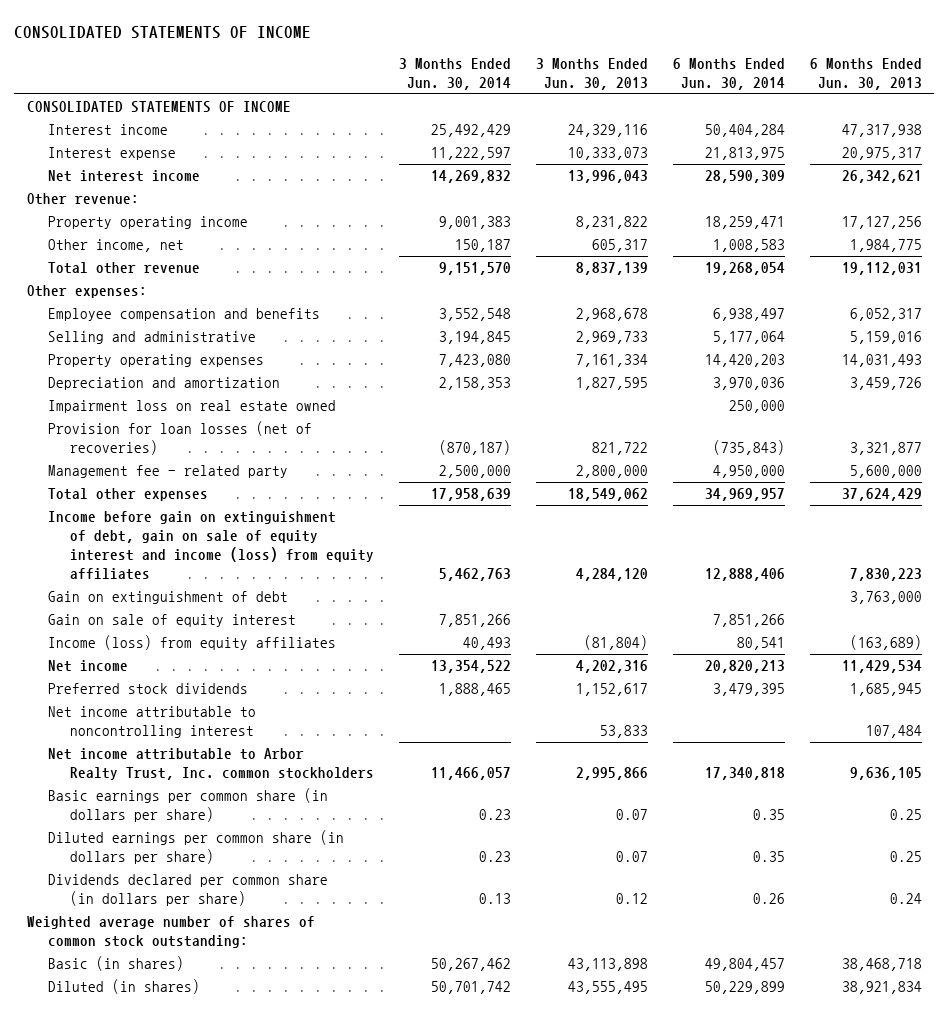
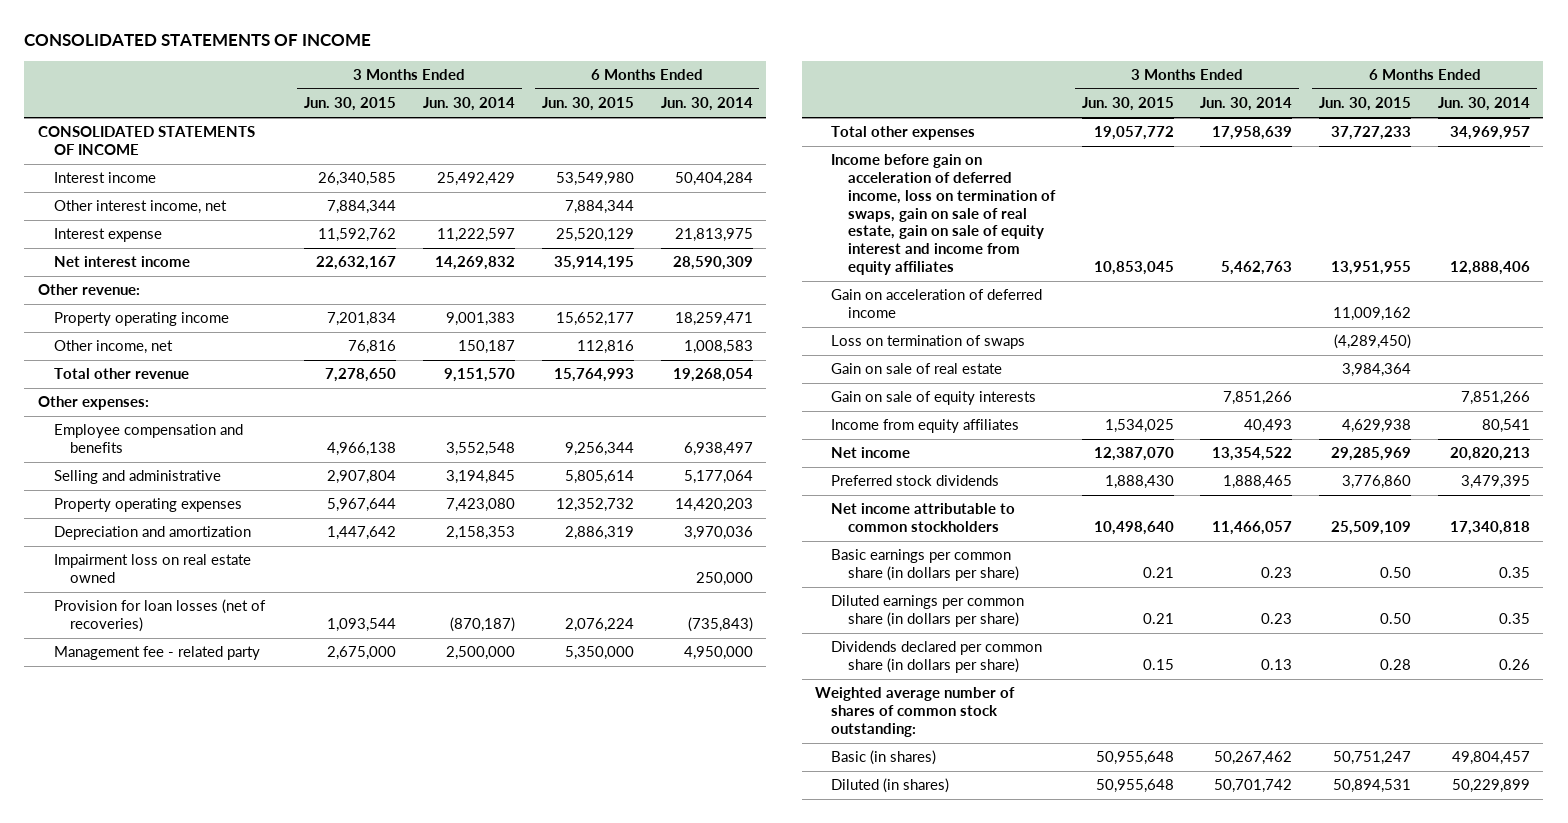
[535,57,648,90] 3 Months Ended Jun. 30, 2013 -> none
[809,57,922,90] 6 Months Ended Jun. 30, 2013 -> none
none -> [304,97,397,112] Jun. 30, 2015
none -> [541,97,634,112] Jun. 30, 2015
none -> [53,200,227,215] Other interest income, net
[48,591,289,605] Gain on extinguishment of debt -> none
[48,511,374,580] Income before gain on extinguishment of debt, gain on sale of equity interest and income (loss) from equity affiliates -> [831,154,1056,275] Income before gain on acceleration of deferred income, loss on termination of swaps, gain on sale of real estate, gain on sale of equity interest and income from equity affiliates
none -> [831,289,1043,319] Gain on acceleration of deferred income
none -> [831,335,1026,350] Loss on termination of swaps
none -> [831,363,1003,375] Gain on sale of real estate
[48,614,297,628] Gain on sale of equity interest -> [831,391,1037,406] Gain on sale of equity interests
[48,635,337,651] Income (loss) from equity affiliates -> [831,419,1020,434] Income from equity affiliates
[48,706,257,739] Net income attributable to noncontrolling interest -> none
[48,748,374,781] Net income attributable to Arbor Realty Trust, Inc. common stockholders -> [831,503,1016,533] Net income attributable to common stockholders

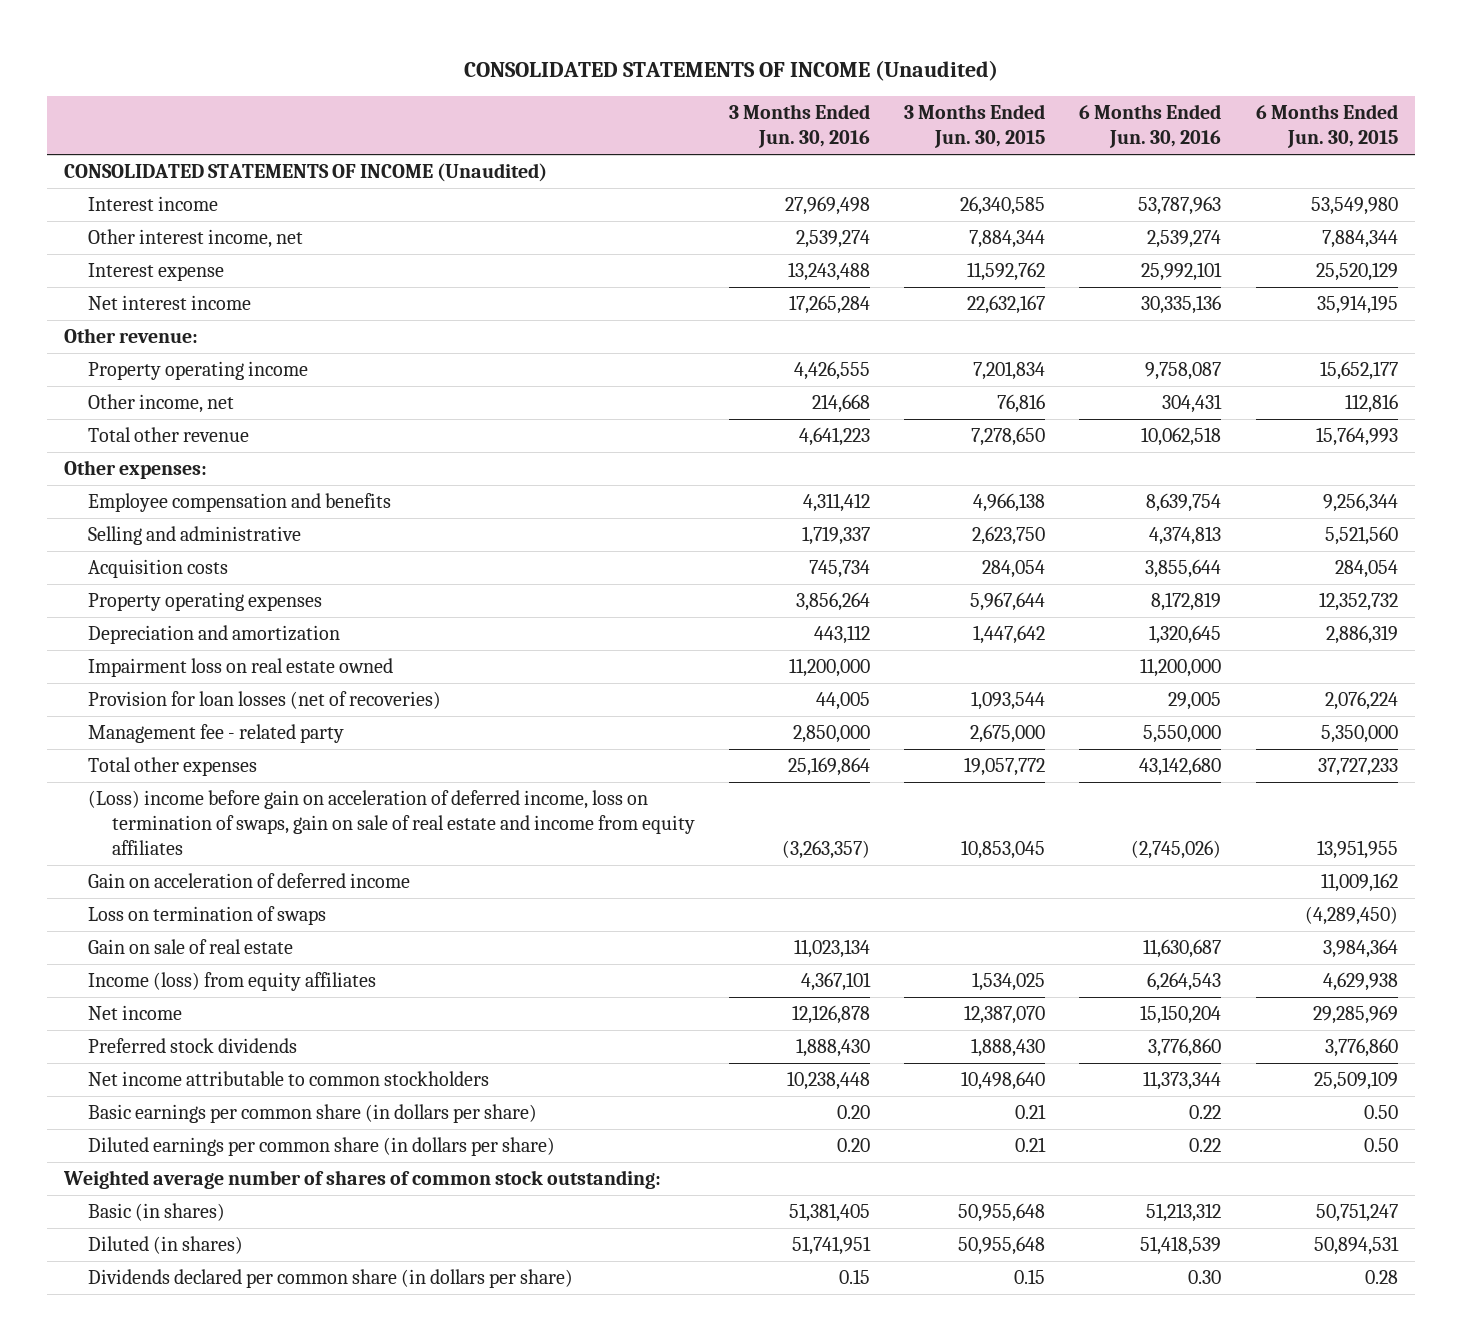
[24,34,372,47] CONSOLIDATED STATEMENTS OF INCOME -> [463,60,998,82] CONSOLIDATED STATEMENTS OF INCOME (Unaudited)
[422,97,515,112] Jun. 30, 2014 -> none
[660,97,753,112] Jun. 30, 2014 -> none
none -> [728,104,870,149] 3 Months Ended Jun. 30, 2016
none -> [1079,104,1222,149] 6 Months Ended Jun. 30, 2016
[37,126,255,156] CONSOLIDATED STATEMENTS OF INCOME -> [64,162,548,182] CONSOLIDATED STATEMENTS OF INCOME (Unaudited)
[327,470,397,485] 2,907,804 -> [972,525,1046,545] 2,623,750
[564,470,634,485] 5,805,614 -> [1324,525,1398,545] 5,521,560
none -> [87,558,228,578] Acquisition costs
[831,154,1056,275] Income before gain on acceleration of deferred income, loss on termination of swaps, gain on sale of real estate, gain on sale of equity interest and income from equity affiliates -> [87,789,695,855] (Loss) income before gain on acceleration of deferred income, loss on termination of swaps, gain on sale of real estate and income from equity affiliates
[831,391,1037,406] Gain on sale of equity interests -> none
[831,419,1020,434] Income from equity affiliates -> [87,971,376,991] Income (loss) from equity affiliates
[831,641,1043,674] Dividends declared per common share (in dollars per share) -> [87,1268,573,1288] Dividends declared per common share (in dollars per share)

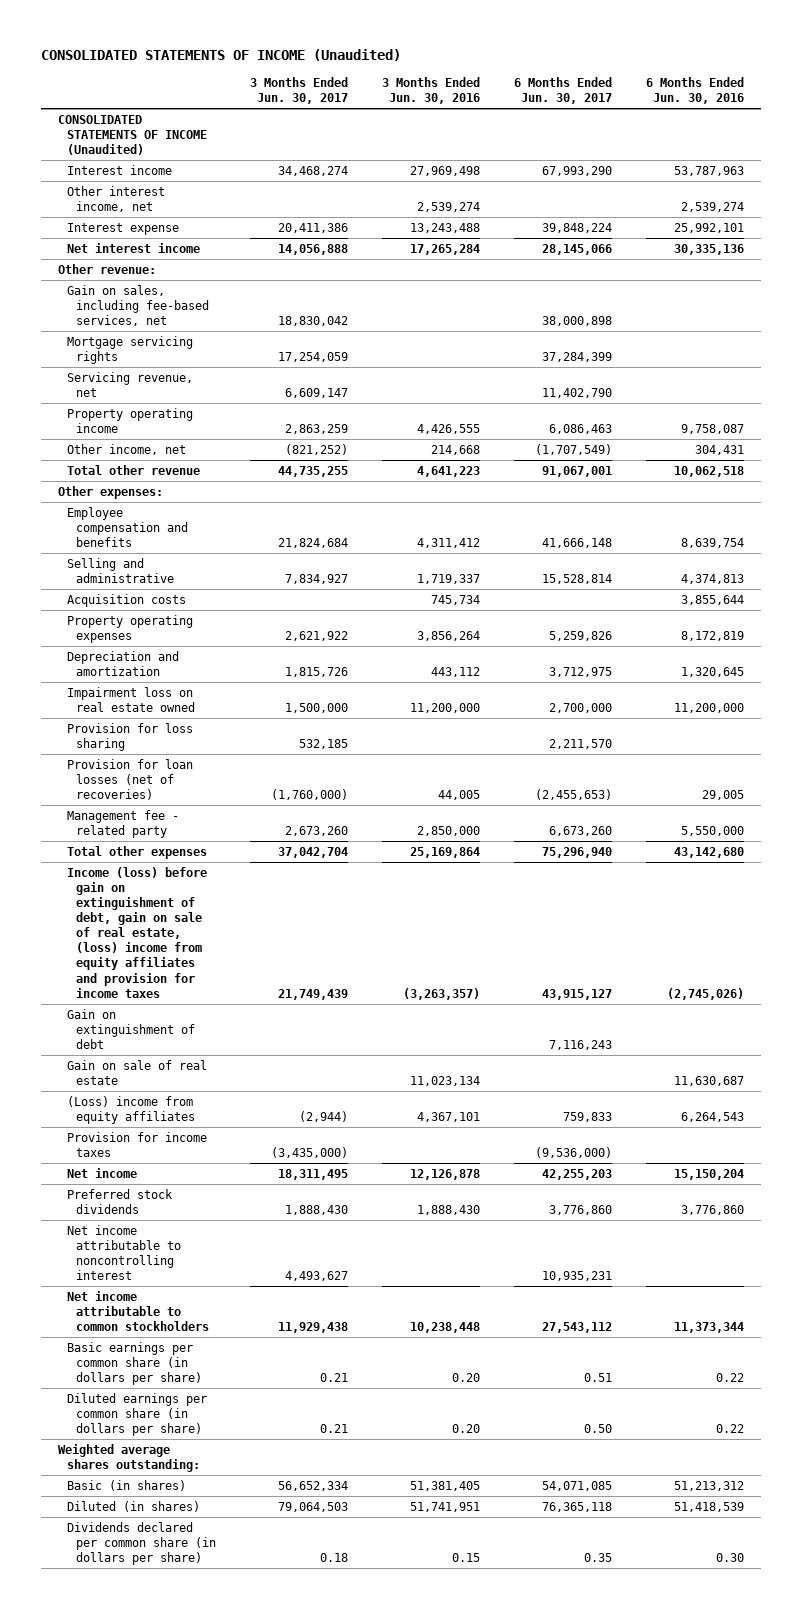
[904,104,1046,149] 3 Months Ended Jun. 30, 2015 -> none
[1255,104,1398,149] 6 Months Ended Jun. 30, 2015 -> none
none -> [249,77,348,105] 3 Months Ended Jun. 30, 2017
none -> [513,77,612,105] 6 Months Ended Jun. 30, 2017
none -> [67,285,209,327] Gain on sales, including fee-based services, net
none -> [67,336,194,365] Mortgage servicing rights
none -> [67,372,194,398] Servicing revenue, net
none -> [67,723,194,752] Provision for loss sharing
[87,872,410,888] Gain on acceleration of deferred income -> none
[87,905,326,925] Loss on termination of swaps -> none
[87,789,695,855] (Loss) income before gain on acceleration of deferred income, loss on termination of swaps, gain on sale of real estate and income from equity affiliates -> [67,867,208,998] Income (loss) before gain on extinguishment of debt, gain on sale of real estate, (loss) income from equity affiliates and provision for income taxes
none -> [67,1009,195,1050] Gain on extinguishment of debt
[87,971,376,991] Income (loss) from equity affiliates -> [67,1096,195,1125] (Loss) income from equity affiliates
none -> [67,1132,208,1158] Provision for income taxes
none -> [67,1225,181,1281] Net income attributable to noncontrolling interest
[63,1169,662,1189] Weighted average number of shares of common stock outstanding: -> [58,1444,201,1473] Weighted average shares outstanding:

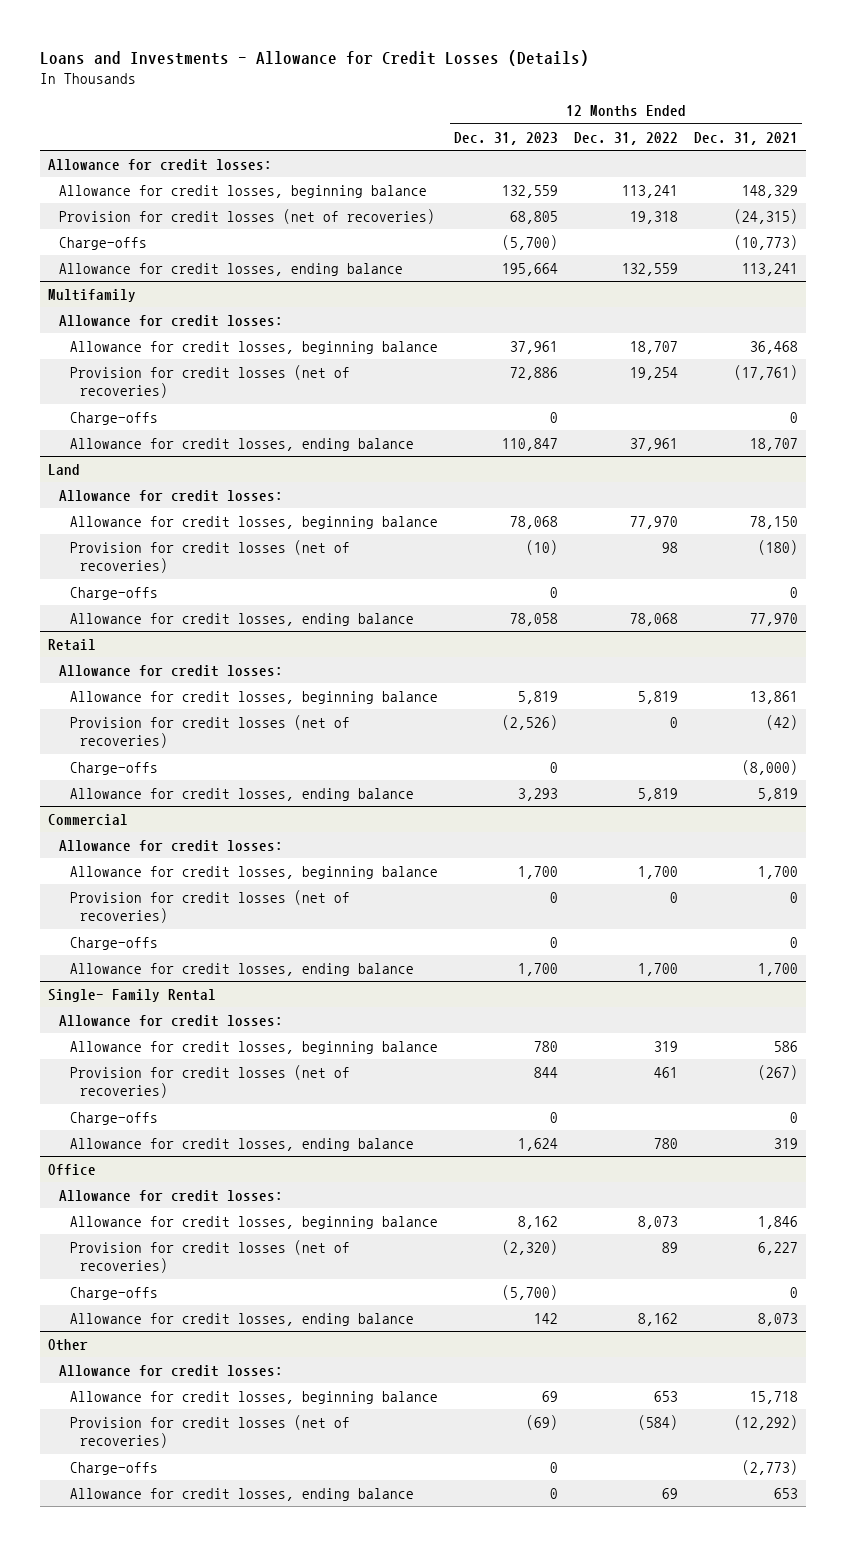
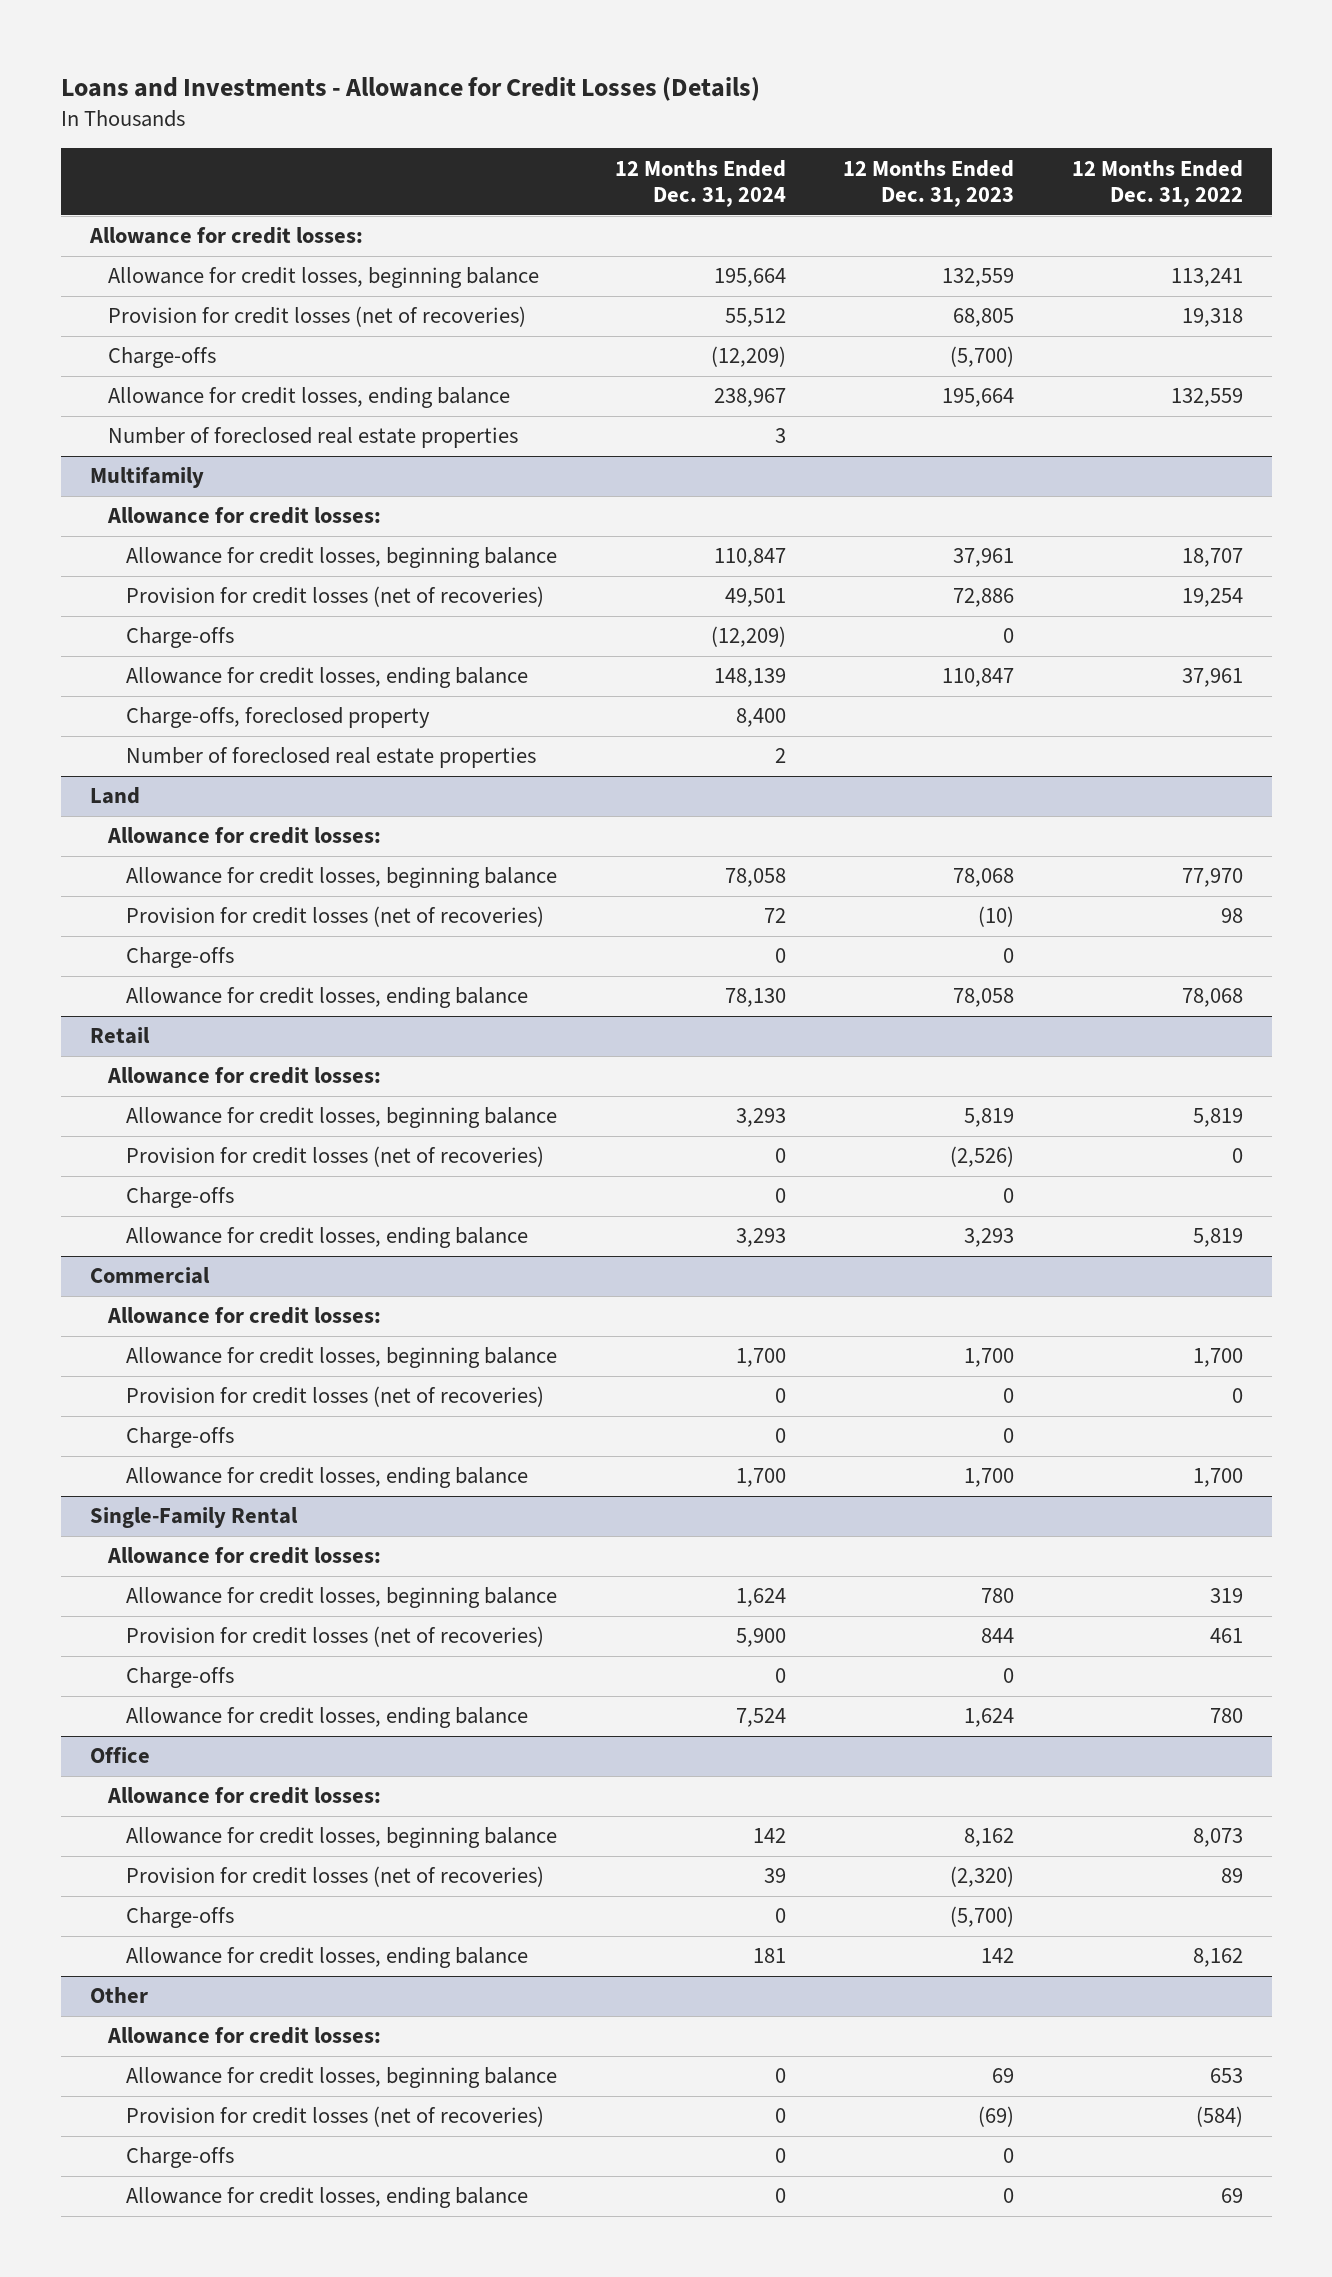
[694,131,799,145] Dec. 31, 2021 -> none
none -> [614,159,786,208] 12 Months Ended Dec. 31, 2024
none -> [107,427,518,449] Number of foreclosed real estate properties
none -> [126,707,431,729] Charge-offs, foreclosed property
none -> [126,747,537,769] Number of foreclosed real estate properties
[48,988,217,1002] Single- Family Rental -> [89,1507,298,1529] Single-Family Rental

